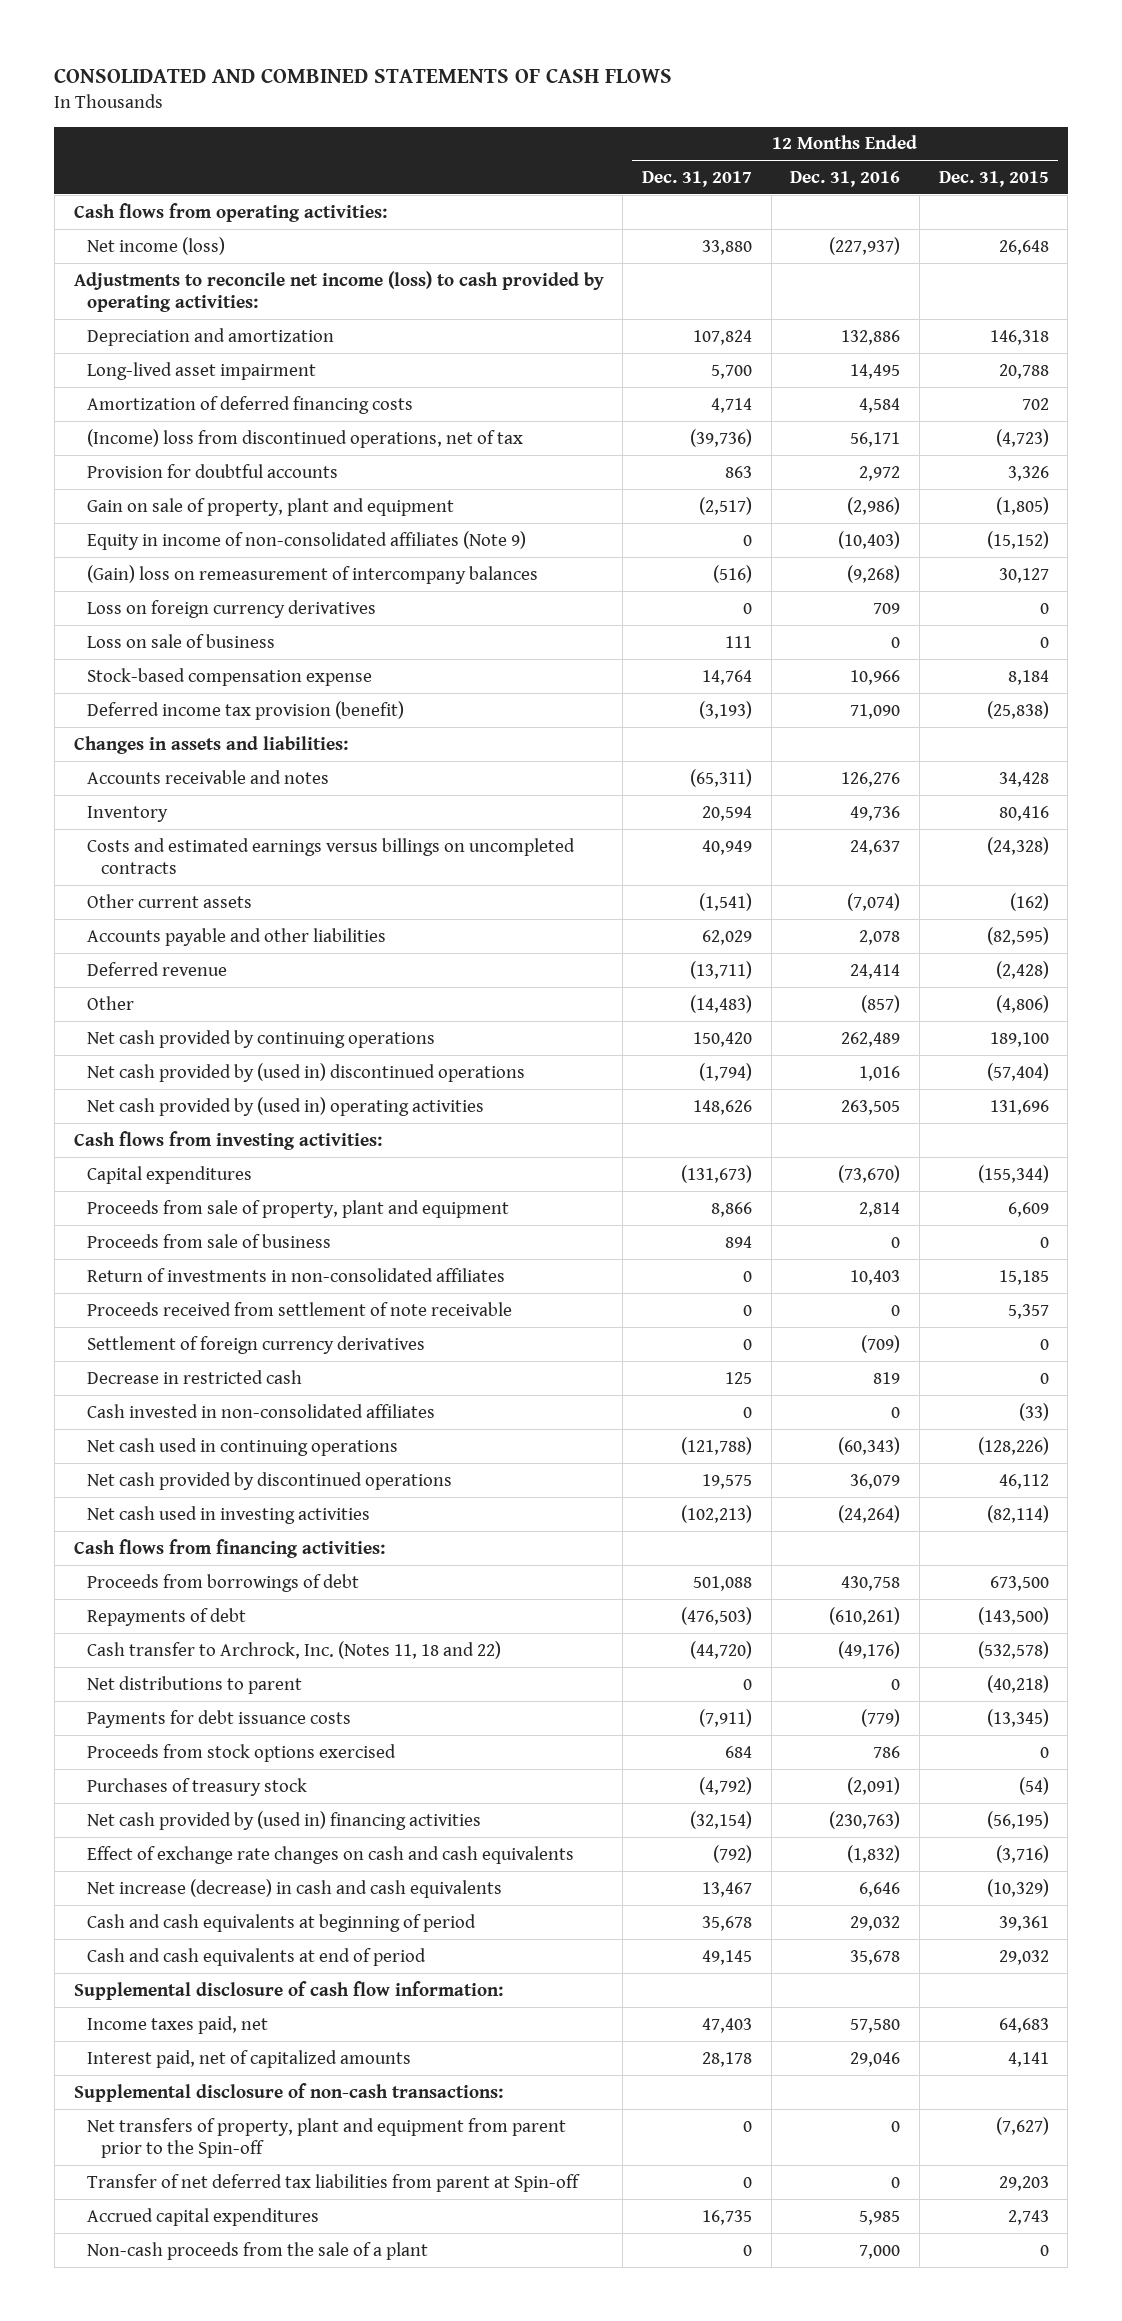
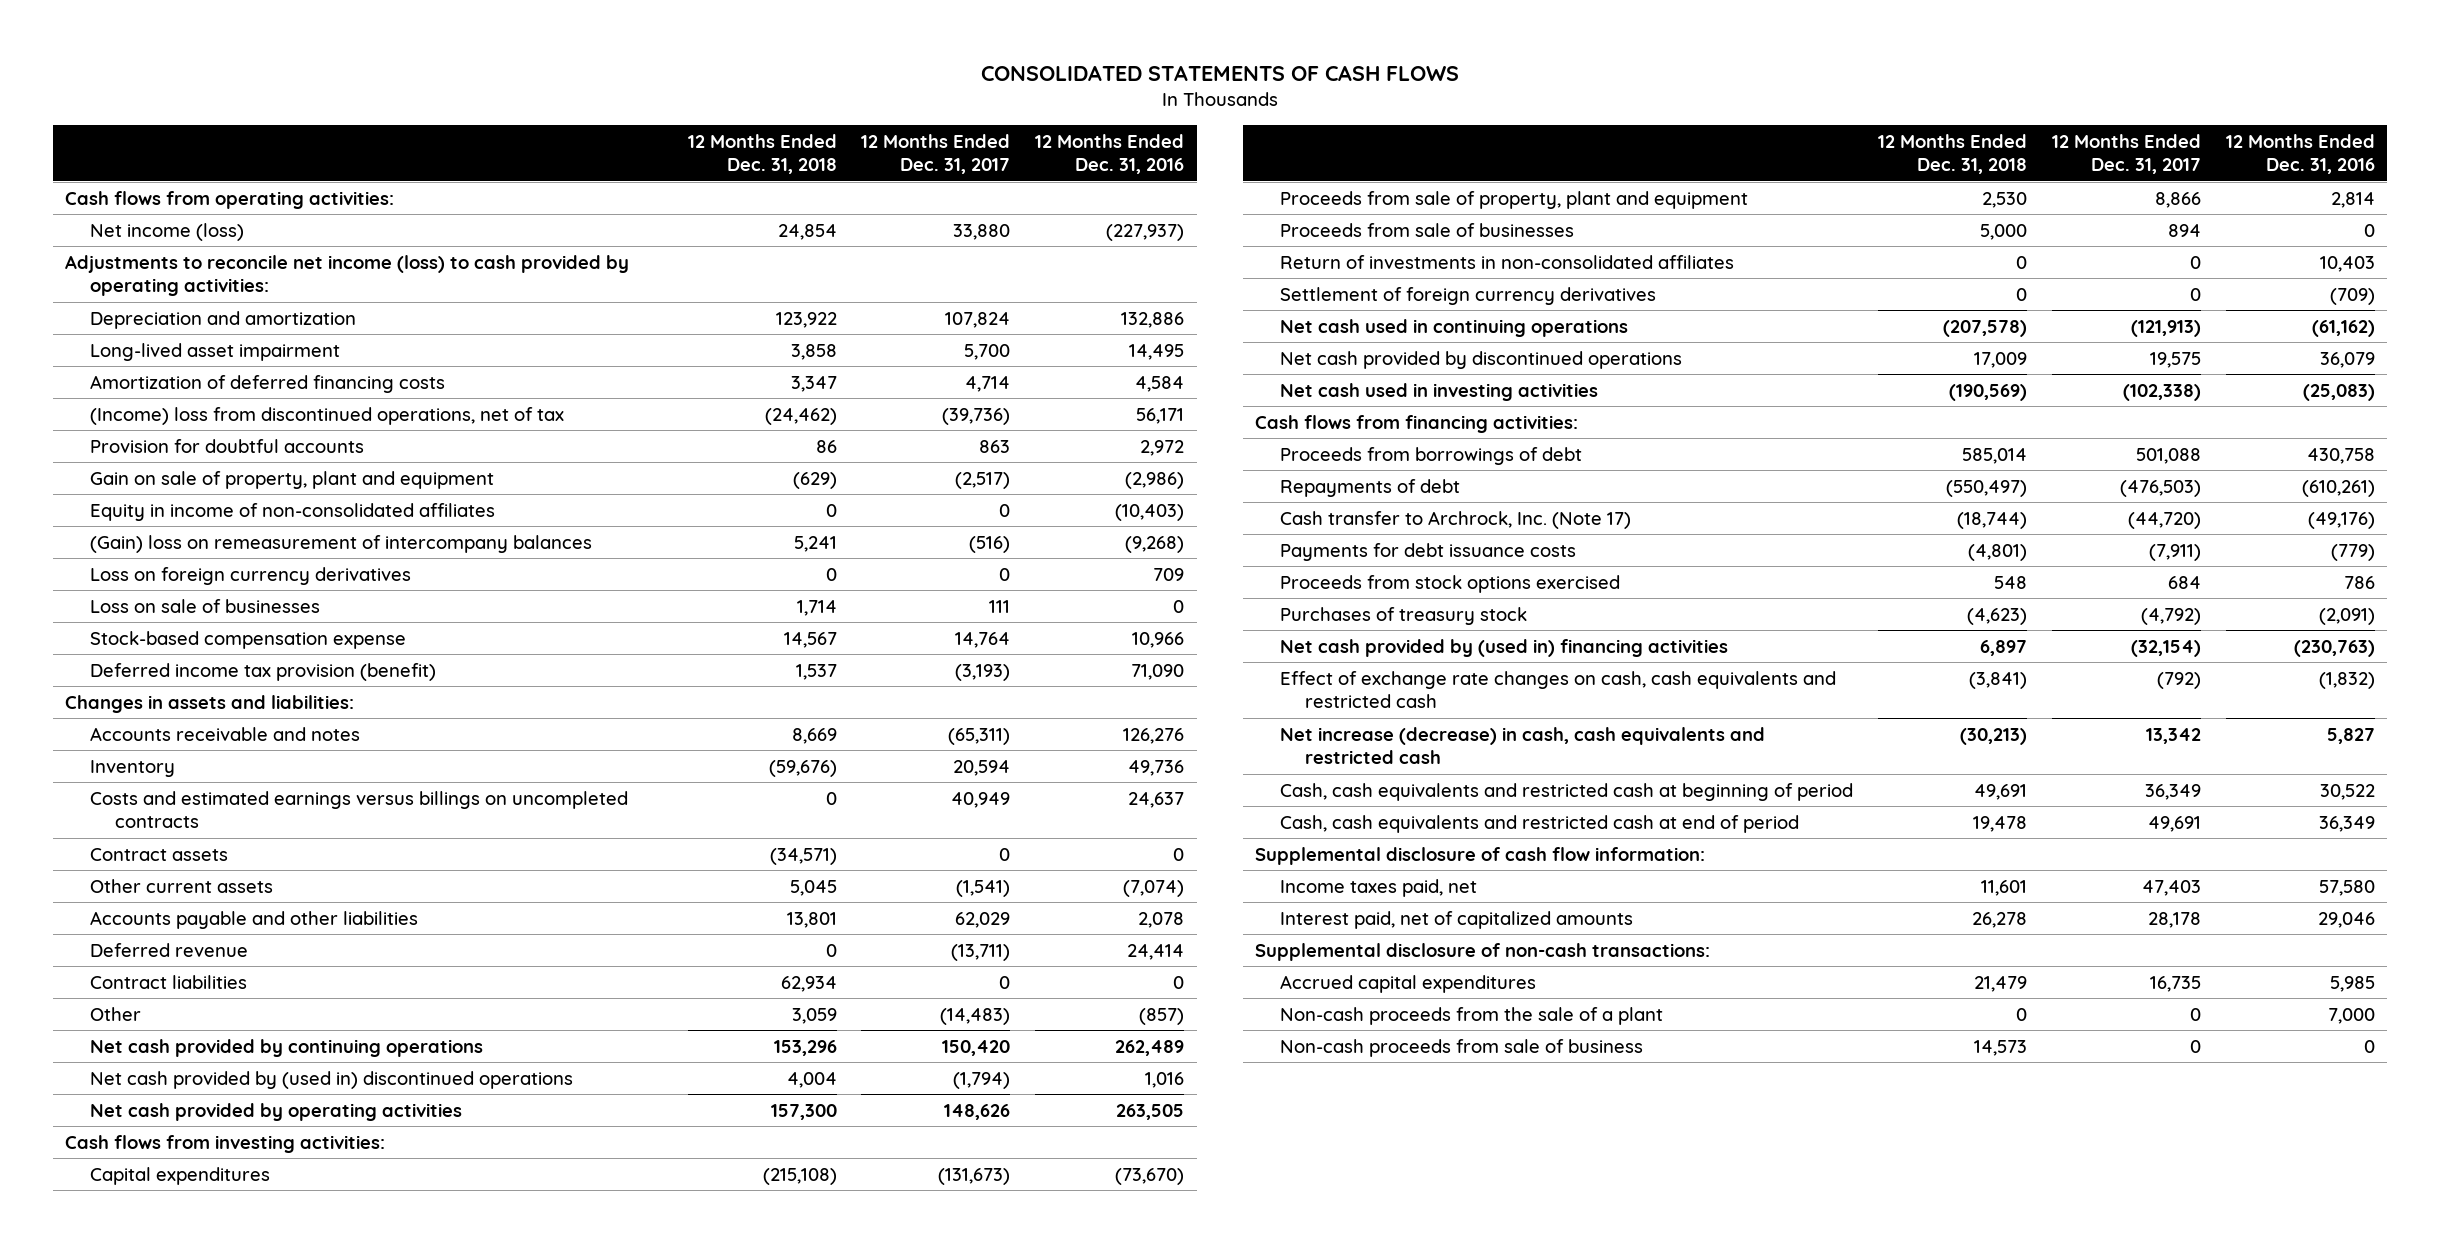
[54,68,673,84] CONSOLIDATED AND COMBINED STATEMENTS OF CASH FLOWS -> [980,65,1459,82] CONSOLIDATED STATEMENTS OF CASH FLOWS
[938,170,1049,187] Dec. 31, 2015 -> none
none -> [687,133,837,175] 12 Months Ended Dec. 31, 2018
[87,530,527,550] Equity in income of non-consolidated affiliates (Note 9) -> [89,502,495,521] Equity in income of non-consolidated affiliates
[87,633,276,648] Loss on sale of business -> [89,598,320,613] Loss on sale of businesses
none -> [89,847,228,861] Contract assets
none -> [89,974,247,989] Contract liabilities
[87,1096,485,1116] Net cash provided by (used in) operating activities -> [89,1102,462,1121] Net cash provided by operating activities
[87,1233,332,1248] Proceeds from sale of business -> [1280,222,1575,237] Proceeds from sale of businesses
[87,1301,513,1316] Proceeds received from settlement of note receivable -> none
[87,1369,303,1384] Decrease in restricted cash -> none
[87,1403,436,1418] Cash invested in non-consolidated affiliates -> none
[680,1436,752,1455] (121,788) -> [2131,319,2202,337] (121,913)
[838,1436,901,1455] (60,343) -> [2311,319,2375,337] (61,162)
[680,1504,752,1523] (102,213) -> [2123,383,2202,401] (102,338)
[838,1504,901,1523] (24,264) -> [2302,383,2375,401] (25,083)
[87,1675,303,1694] Net distributions to parent -> none
[87,1640,502,1659] Cash transfer to Archrock, Inc. (Notes 11, 18 and 22) -> [1280,510,1632,529] Cash transfer to Archrock, Inc. (Note 17)
[87,1845,575,1864] Effect of exchange rate changes on cash and cash equivalents -> [1280,670,1837,709] Effect of exchange rate changes on cash, cash equivalents and restricted cash
[87,1878,503,1898] Net increase (decrease) in cash and cash equivalents -> [1280,726,1766,765] Net increase (decrease) in cash, cash equivalents and restricted cash
[701,1881,752,1897] 13,467 -> [2146,727,2202,744] 13,342
[859,1881,901,1897] 6,646 -> [2326,727,2375,744] 5,827
[87,1913,477,1932] Cash and cash equivalents at beginning of period -> [1280,782,1854,801] Cash, cash equivalents and restricted cash at beginning of period
[701,1915,752,1931] 35,678 -> [2145,783,2202,800] 36,349
[850,1915,901,1931] 29,032 -> [2319,783,2375,800] 30,522
[87,1947,427,1966] Cash and cash equivalents at end of period -> [1280,814,1800,833] Cash, cash equivalents and restricted cash at end of period
[701,1949,752,1965] 49,145 -> [2148,815,2202,832] 49,691
[850,1949,901,1965] 35,678 -> [2318,815,2375,832] 36,349
[87,2117,567,2158] Net transfers of property, plant and equipment from parent prior to the Spin-off -> none
[87,2173,581,2192] Transfer of net deferred tax liabilities from parent at Spin-off -> none
none -> [1280,1038,1644,1057] Non-cash proceeds from sale of business

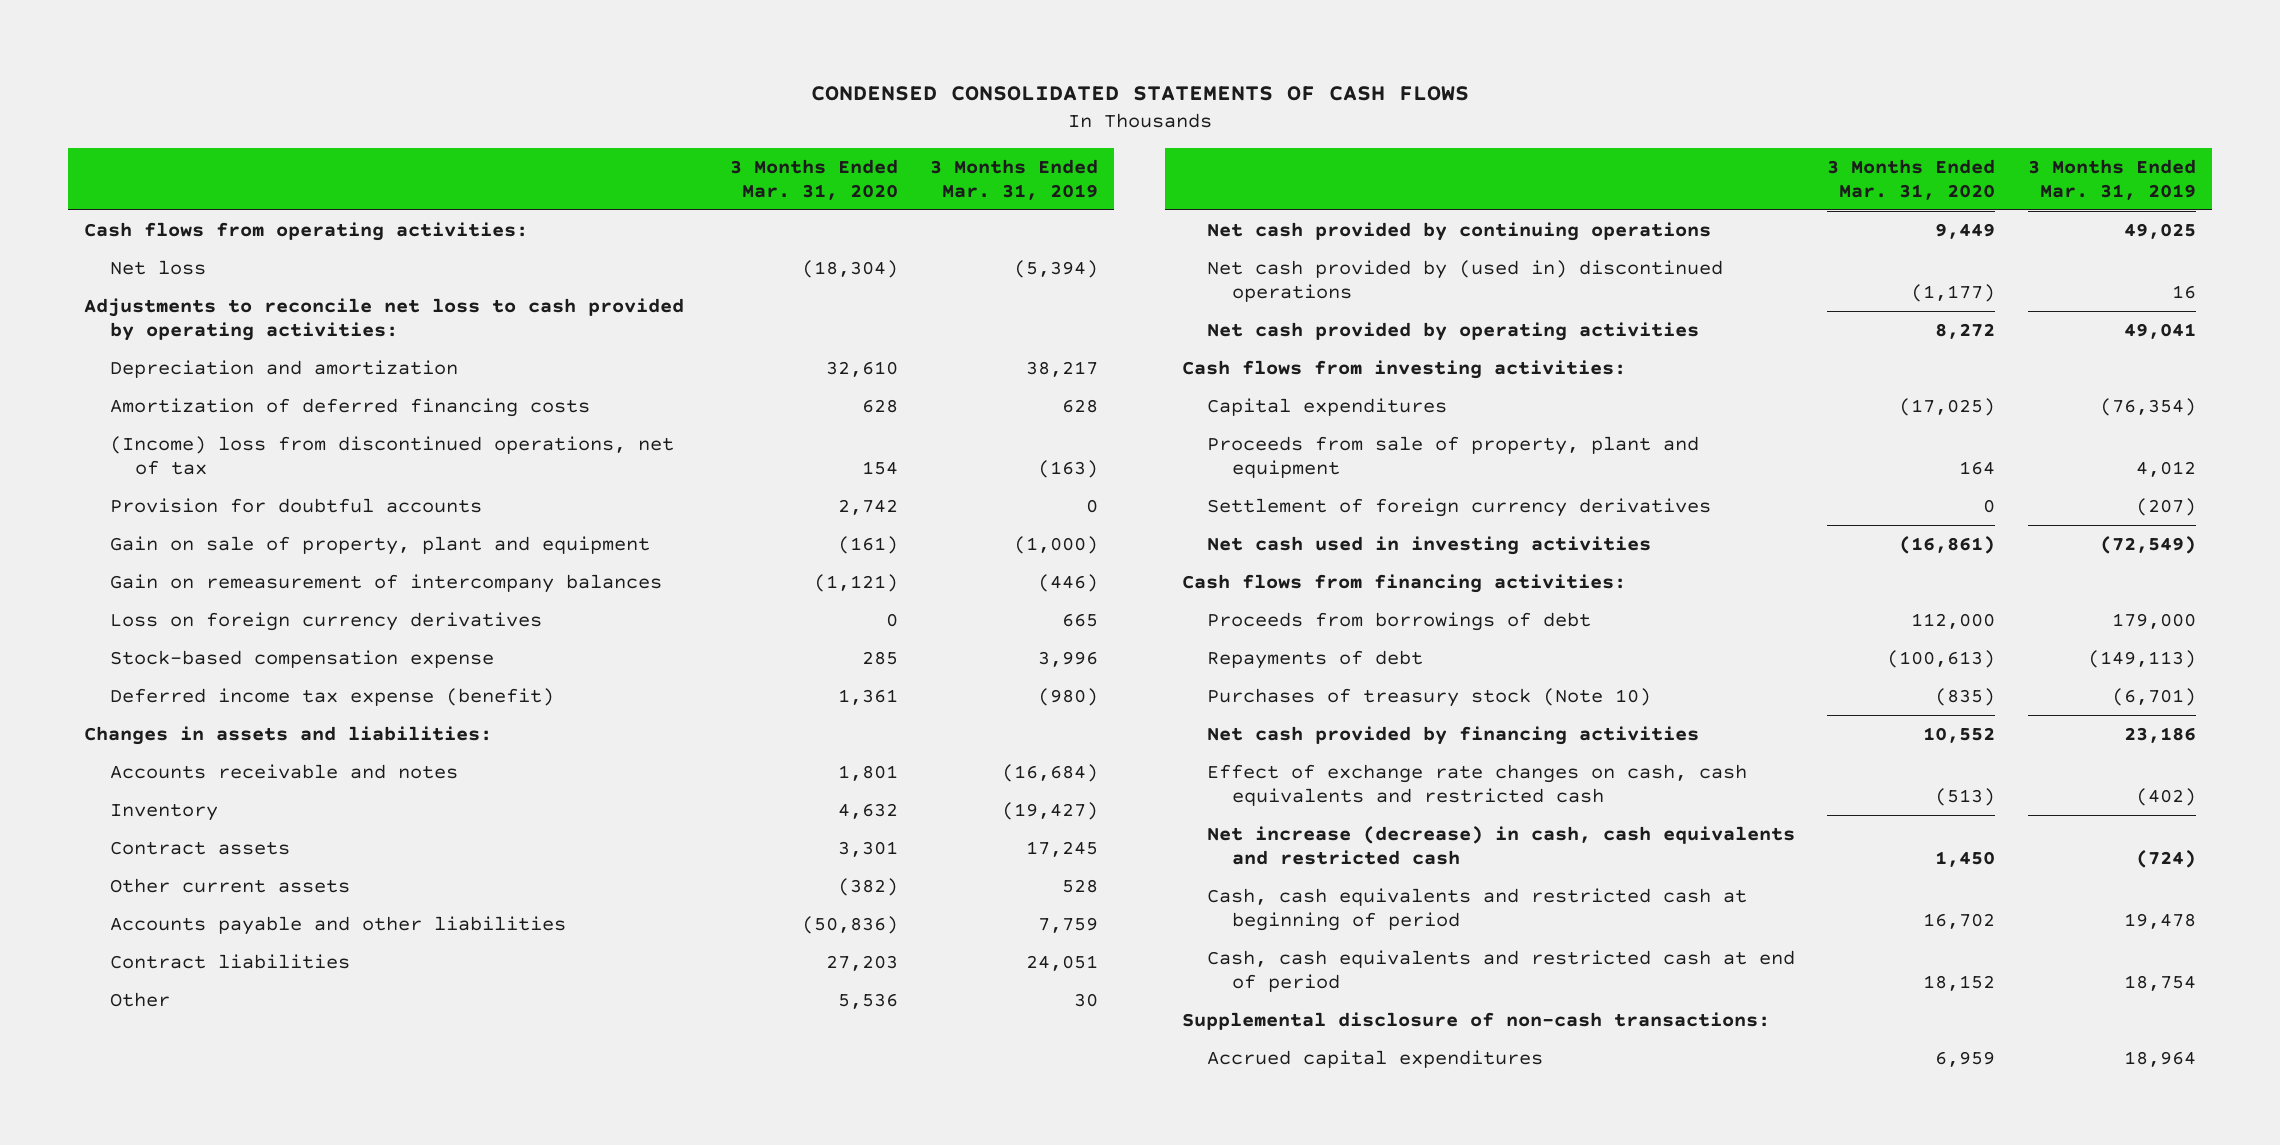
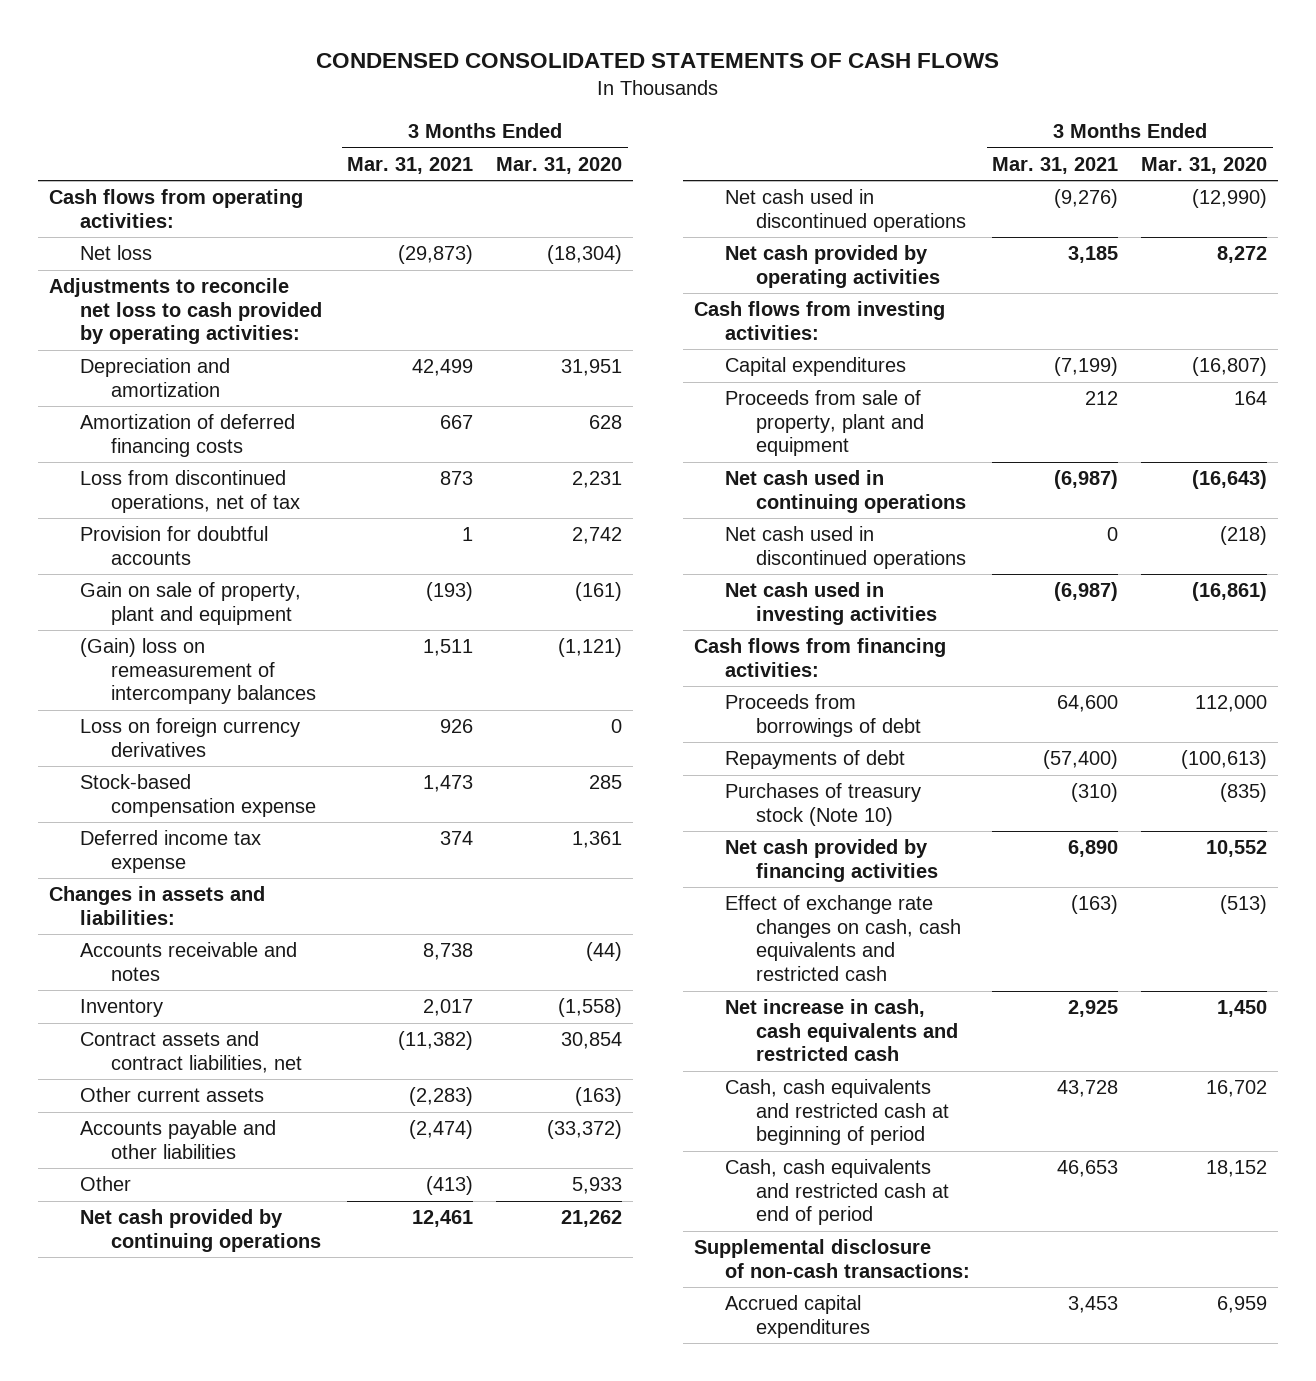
[930,158,1099,200] 3 Months Ended Mar. 31, 2019 -> none
none -> [347,156,474,174] Mar. 31, 2021
[825,360,898,377] 32,610 -> [560,359,622,377] 31,951
[109,435,674,476] (Income) loss from discontinued operations, net of tax -> [79,470,300,513] Loss from discontinued operations, net of tax
[861,461,898,476] 154 -> [571,471,622,489] 2,231
[109,573,662,593] Gain on remeasurement of intercompany balances -> [79,638,316,705] (Gain) loss on remeasurement of intercompany balances
[109,687,554,706] Deferred income tax expense (benefit) -> [79,830,261,873] Deferred income tax expense
[109,840,290,855] Contract assets -> none
[109,953,350,969] Contract liabilities -> none
[837,764,898,781] 1,801 -> [585,942,622,962] (44)
[837,802,898,819] 4,632 -> [557,998,622,1018] (1,558)
none -> [79,1031,302,1073] Contract assets and contract liabilities, net
[837,877,898,896] (382) -> [574,1087,622,1107] (163)
[801,915,898,934] (50,836) -> [546,1120,622,1140] (33,372)
[837,992,898,1009] 5,536 -> [571,1177,622,1195] 5,933
[1935,222,1996,239] 9,449 -> [560,1210,622,1228] 21,262
[1206,259,1723,303] Net cash provided by (used in) discontinued operations -> [724,189,967,232] Net cash used in discontinued operations
[1911,284,1996,303] (1,177) -> [1192,189,1268,209] (12,990)
[1899,397,1996,416] (17,025) -> [1192,357,1268,377] (16,807)
[1206,497,1711,517] Settlement of foreign currency derivatives -> none
none -> [724,470,967,513] Net cash used in continuing operations
none -> [724,526,967,569] Net cash used in discontinued operations
[1206,825,1795,866] Net increase (decrease) in cash, cash equivalents and restricted cash -> [724,999,959,1062] Net increase in cash, cash equivalents and restricted cash

